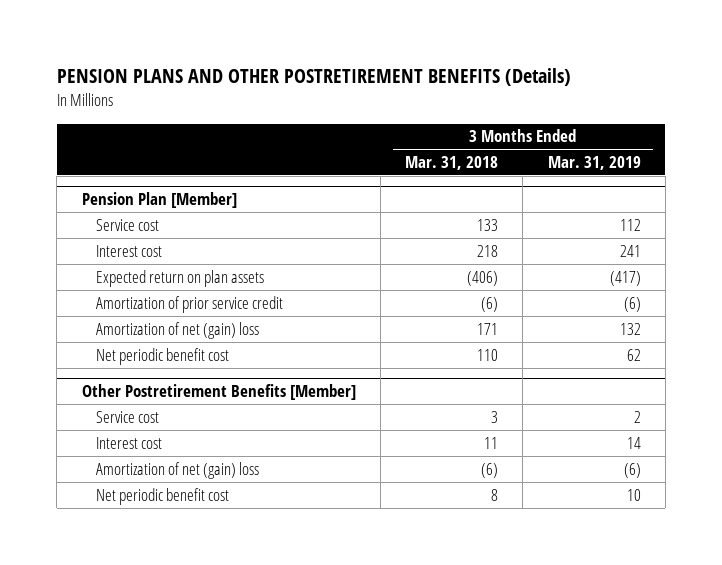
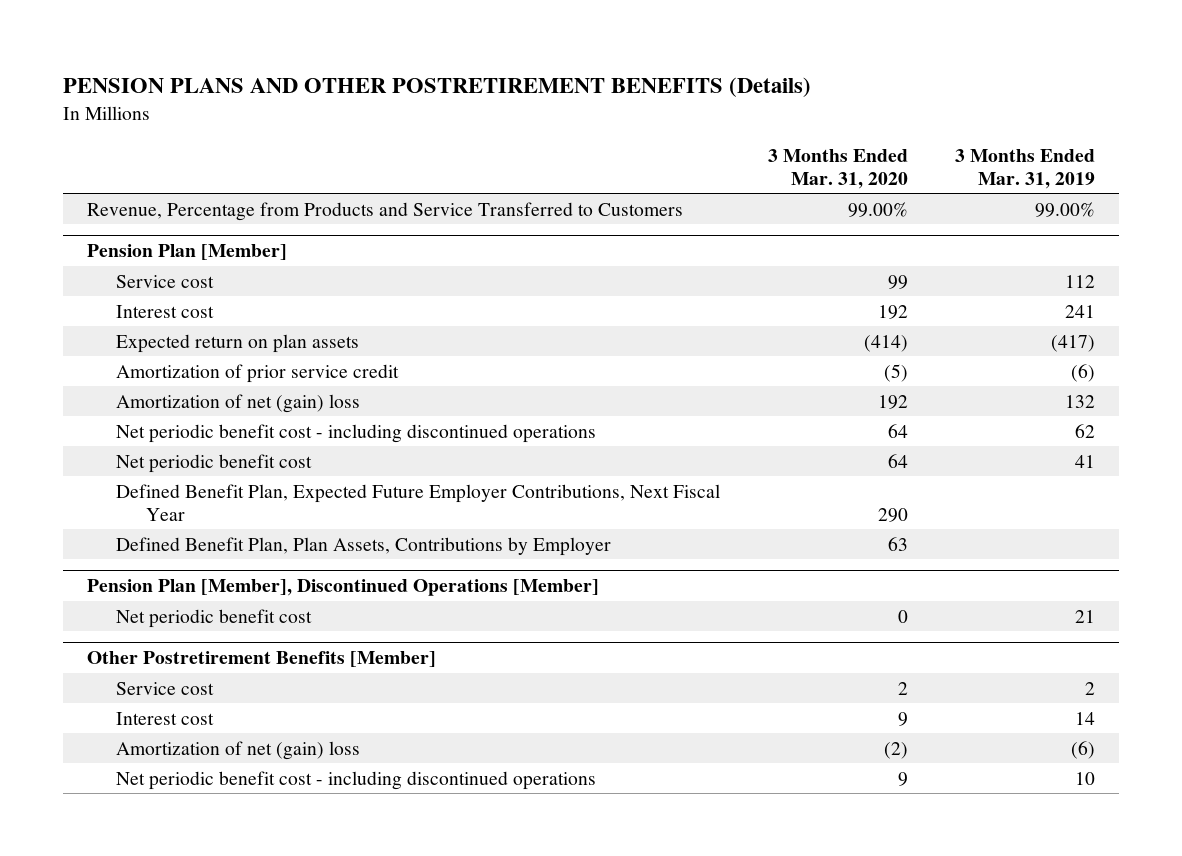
[405,156,499,171] Mar. 31, 2018 -> none
none -> [767,148,908,189] 3 Months Ended Mar. 31, 2020
none -> [86,201,683,221] Revenue, Percentage from Products and Service Transferred to Customers
none -> [116,423,597,443] Net periodic benefit cost - including discontinued operations
[626,348,641,361] 62 -> [1075,454,1096,468] 41
none -> [116,483,721,521] Defined Benefit Plan, Expected Future Employer Contributions, Next Fiscal Year
none -> [116,536,612,556] Defined Benefit Plan, Plan Assets, Contributions by Employer
none -> [86,579,599,597] Pension Plan [Member], Discontinued Operations [Member]
none -> [116,608,313,628] Net periodic benefit cost
[95,487,229,505] Net periodic benefit cost -> [116,770,597,790] Net periodic benefit cost - including discontinued operations

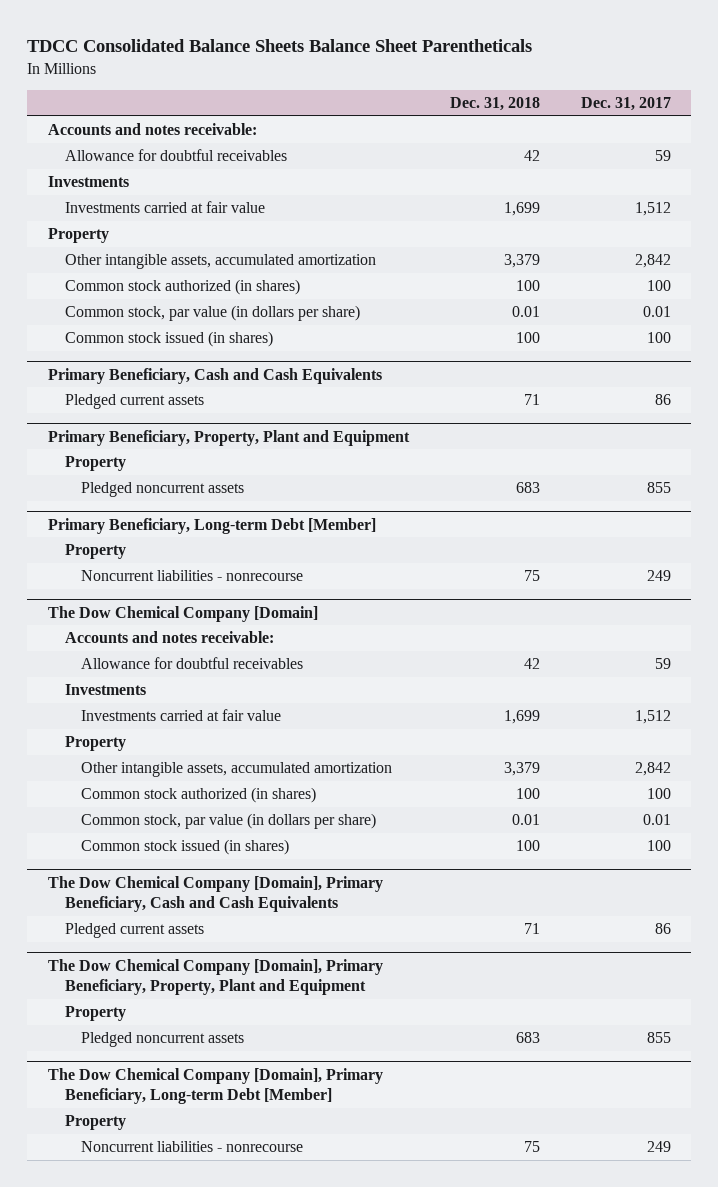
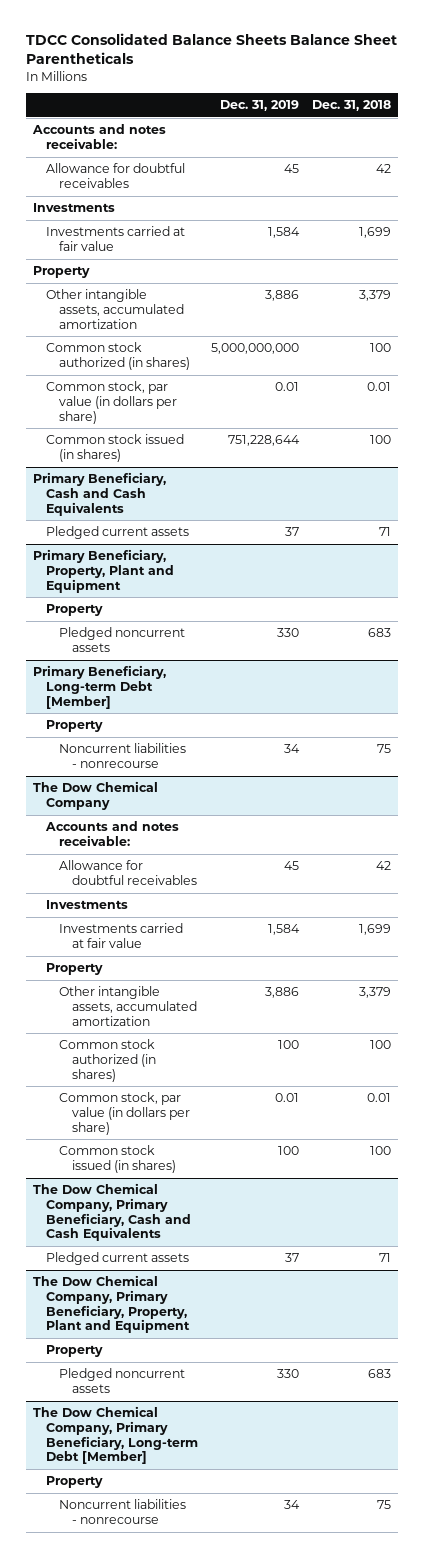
[580,96,671,111] Dec. 31, 2017 -> none
none -> [219,100,299,112] Dec. 31, 2019
[47,605,318,622] The Dow Chemical Company [Domain] -> [32,781,158,810] The Dow Chemical Company
[47,875,383,913] The Dow Chemical Company [Domain], Primary Beneficiary, Cash and Cash Equivalents -> [32,1183,191,1242] The Dow Chemical Company, Primary Beneficiary, Cash and Cash Equivalents
[47,958,383,996] The Dow Chemical Company [Domain], Primary Beneficiary, Property, Plant and Equipment -> [32,1275,190,1334] The Dow Chemical Company, Primary Beneficiary, Property, Plant and Equipment
[47,1067,383,1105] The Dow Chemical Company [Domain], Primary Beneficiary, Long-term Debt [Member] -> [32,1406,198,1465] The Dow Chemical Company, Primary Beneficiary, Long-term Debt [Member]

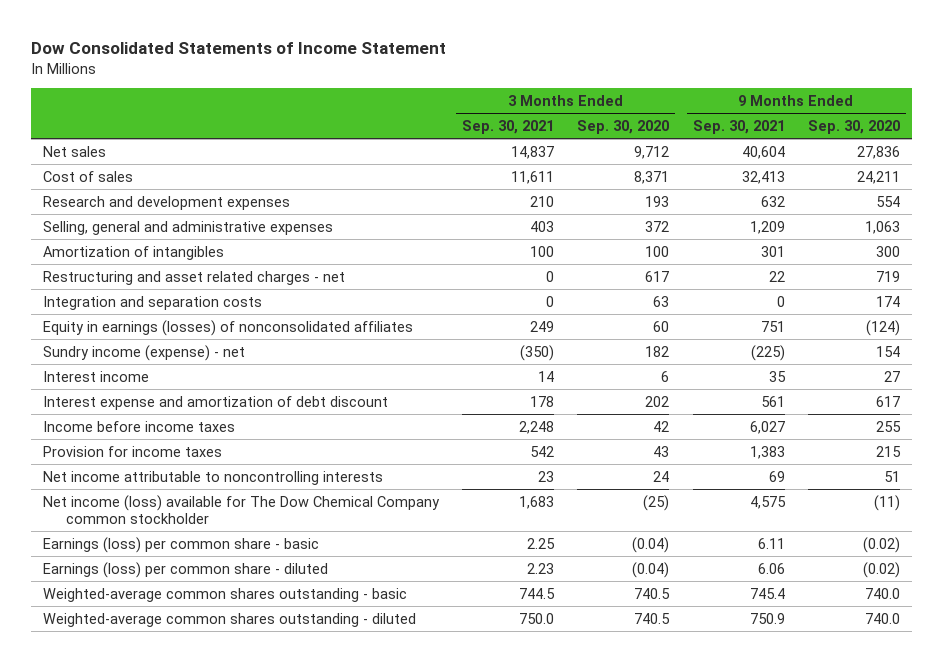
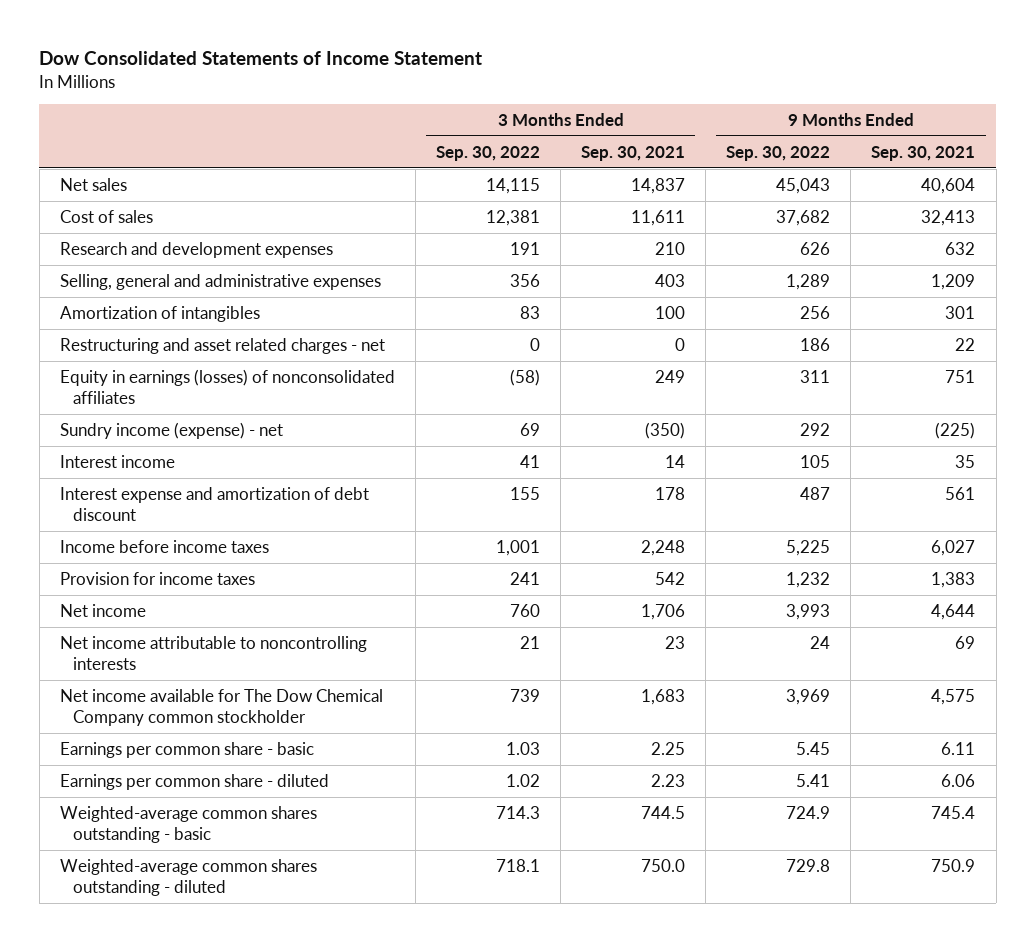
[577,119,670,134] Sep. 30, 2020 -> none
[807,119,900,134] Sep. 30, 2020 -> none
none -> [435,145,540,161] Sep. 30, 2022
none -> [726,145,831,161] Sep. 30, 2022
[42,295,262,310] Integration and separation costs -> none
none -> [59,603,146,617] Net income
[42,494,440,524] Net income (loss) available for The Dow Chemical Company common stockholder -> [59,688,383,726] Net income available for The Dow Chemical Company common stockholder
[42,536,319,553] Earnings (loss) per common share - basic -> [59,741,314,758] Earnings per common share - basic
[42,561,328,578] Earnings (loss) per common share - diluted -> [59,773,329,790] Earnings per common share - diluted

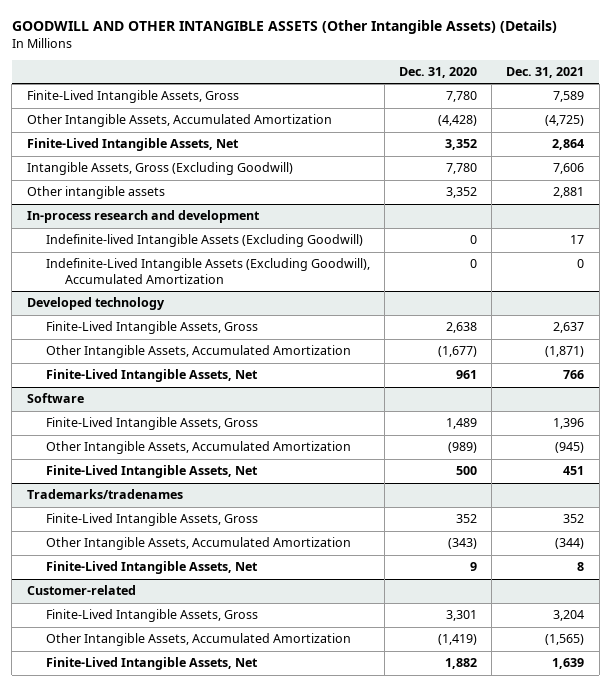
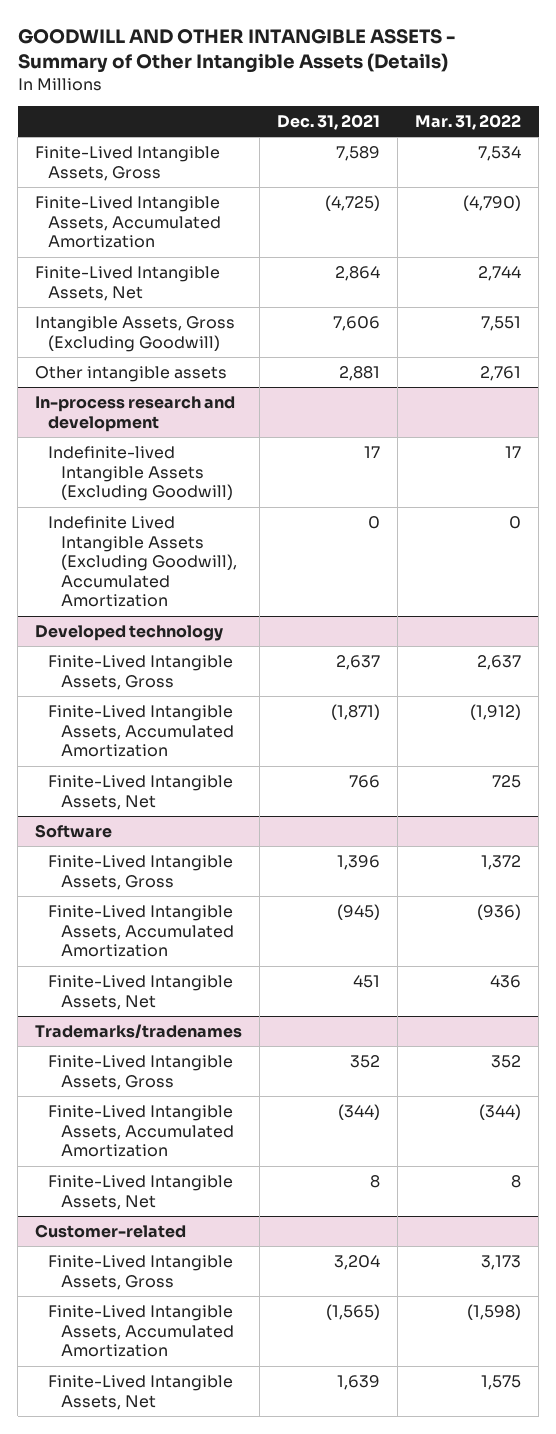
[11,19,557,34] GOODWILL AND OTHER INTANGIBLE ASSETS (Other Intangible Assets) (Details) -> [17,28,455,73] GOODWILL AND OTHER INTANGIBLE ASSETS - Summary of Other Intangible Assets (Details)
[399,67,478,79] Dec. 31, 2020 -> none
none -> [415,114,522,131] Mar. 31, 2022
[26,114,332,128] Other Intangible Assets, Accumulated Amortization -> [35,196,221,249] Finite-Lived Intangible Assets, Accumulated Amortization
[45,258,370,284] Indefinite-Lived Intangible Assets (Excluding Goodwill), Accumulated Amortization -> [47,516,237,608] Indefinite Lived Intangible Assets (Excluding Goodwill), Accumulated Amortization
[45,345,351,359] Other Intangible Assets, Accumulated Amortization -> [47,705,234,758] Finite-Lived Intangible Assets, Accumulated Amortization
[45,441,351,455] Other Intangible Assets, Accumulated Amortization -> [47,905,234,958] Finite-Lived Intangible Assets, Accumulated Amortization
[45,537,351,551] Other Intangible Assets, Accumulated Amortization -> [47,1105,234,1158] Finite-Lived Intangible Assets, Accumulated Amortization
[45,633,351,647] Other Intangible Assets, Accumulated Amortization -> [47,1305,234,1358] Finite-Lived Intangible Assets, Accumulated Amortization

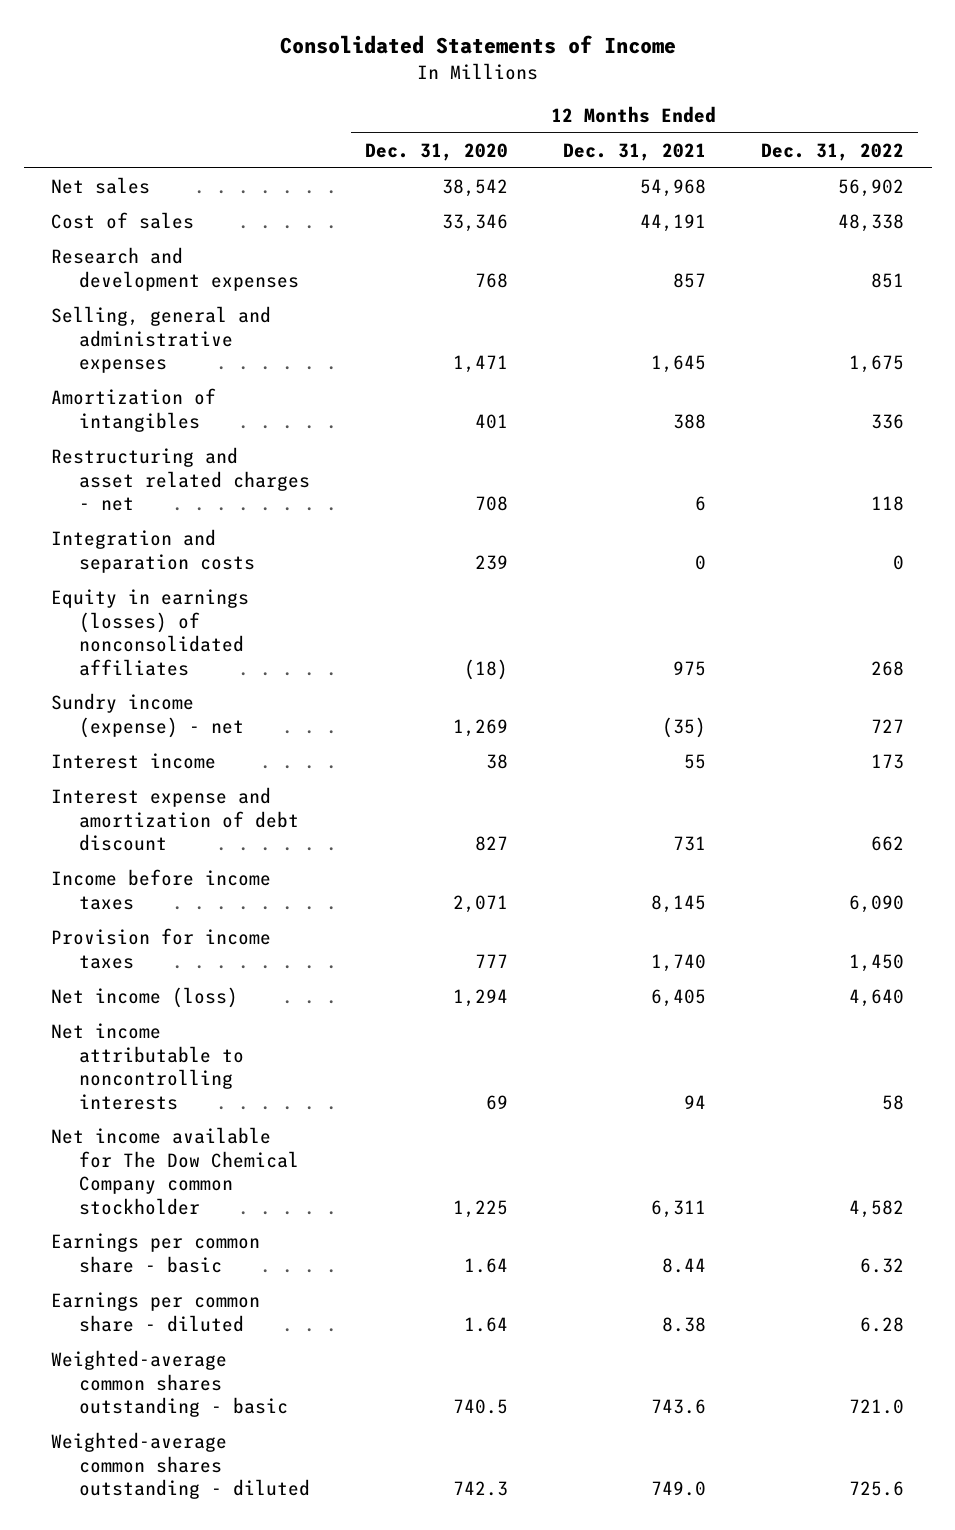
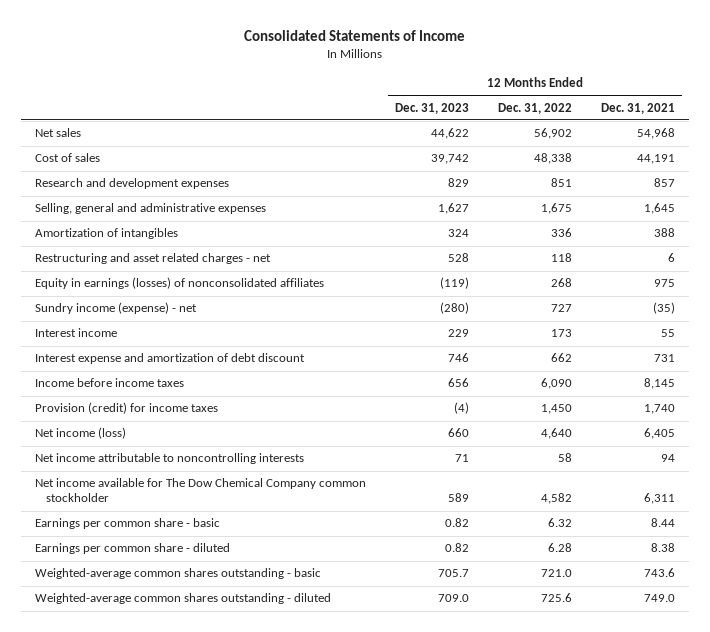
[364,142,508,161] Dec. 31, 2020 -> none
none -> [394,102,469,114] Dec. 31, 2023
[51,529,255,573] Integration and separation costs -> none
[51,928,272,969] Provision for income taxes -> [35,402,219,415] Provision (credit) for income taxes

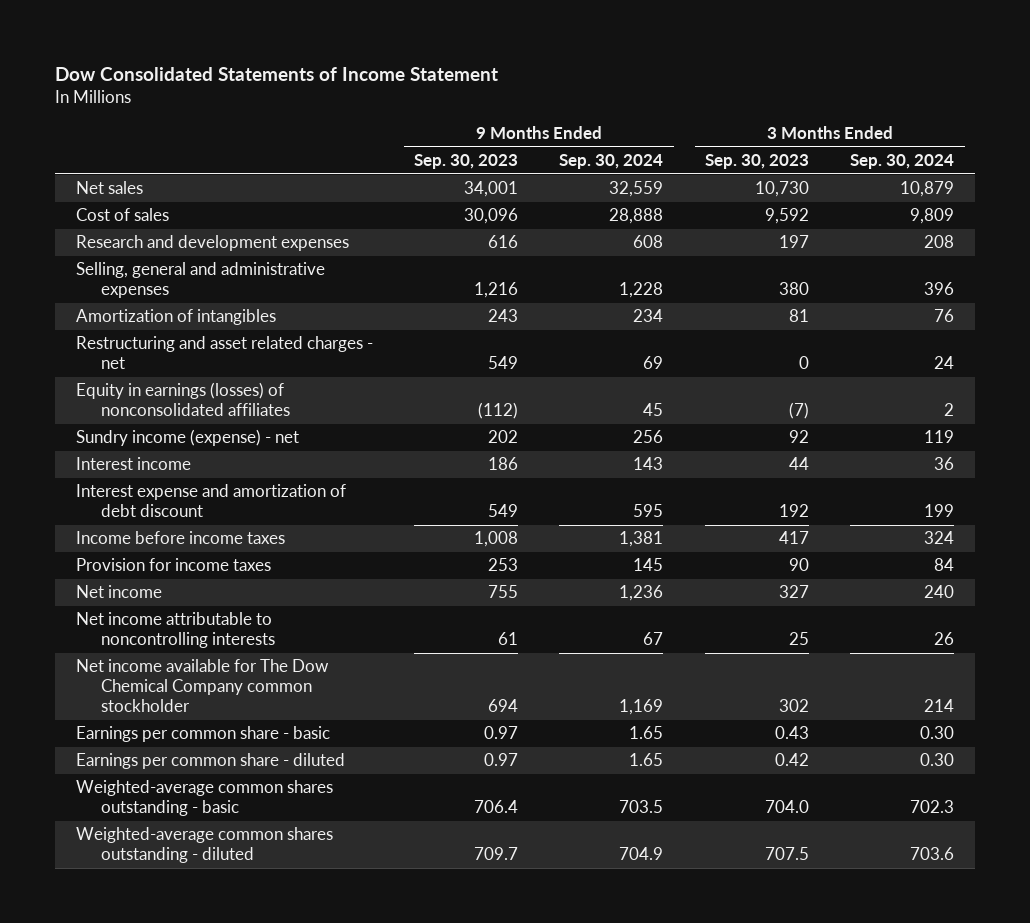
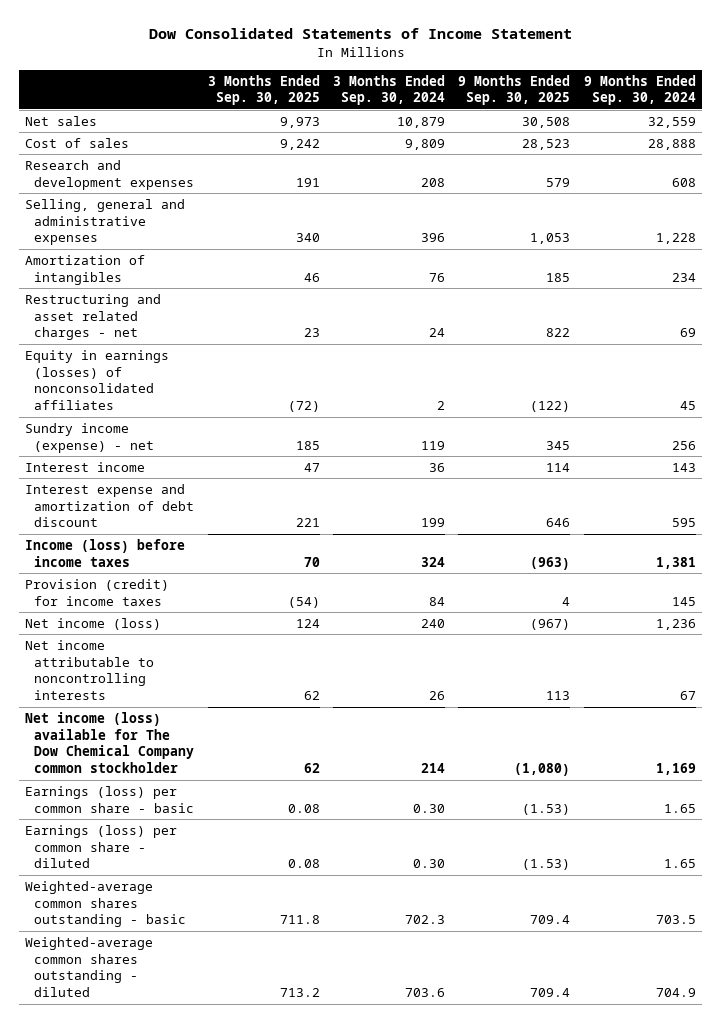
[414,154,519,170] Sep. 30, 2023 -> none
[704,154,809,170] Sep. 30, 2023 -> none
none -> [207,74,320,106] 3 Months Ended Sep. 30, 2025
none -> [458,74,571,106] 9 Months Ended Sep. 30, 2025
[75,531,285,545] Income before income taxes -> [25,538,186,567] Income (loss) before income taxes
[75,558,271,572] Provision for income taxes -> [25,578,170,606] Provision (credit) for income taxes
[75,585,162,599] Net income -> [25,617,162,630] Net income (loss)
[75,659,329,713] Net income available for The Dow Chemical Company common stockholder -> [25,711,195,774] Net income (loss) available for The Dow Chemical Company common stockholder
[75,726,330,743] Earnings per common share - basic -> [25,785,195,813] Earnings (loss) per common share - basic
[75,753,345,770] Earnings per common share - diluted -> [25,824,178,869] Earnings (loss) per common share - diluted

